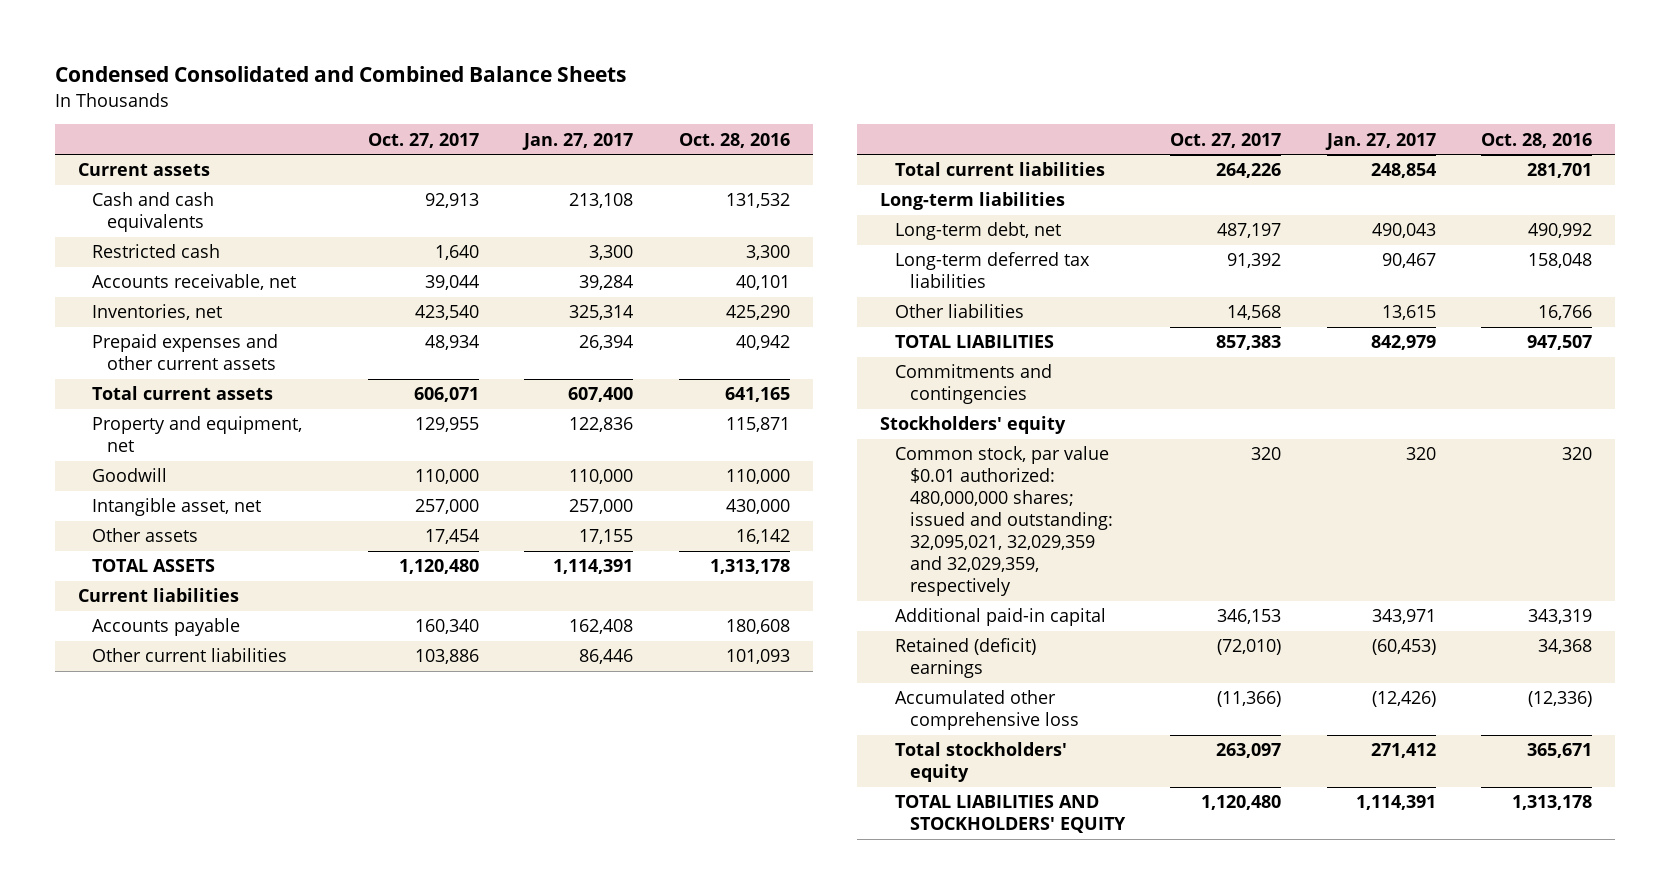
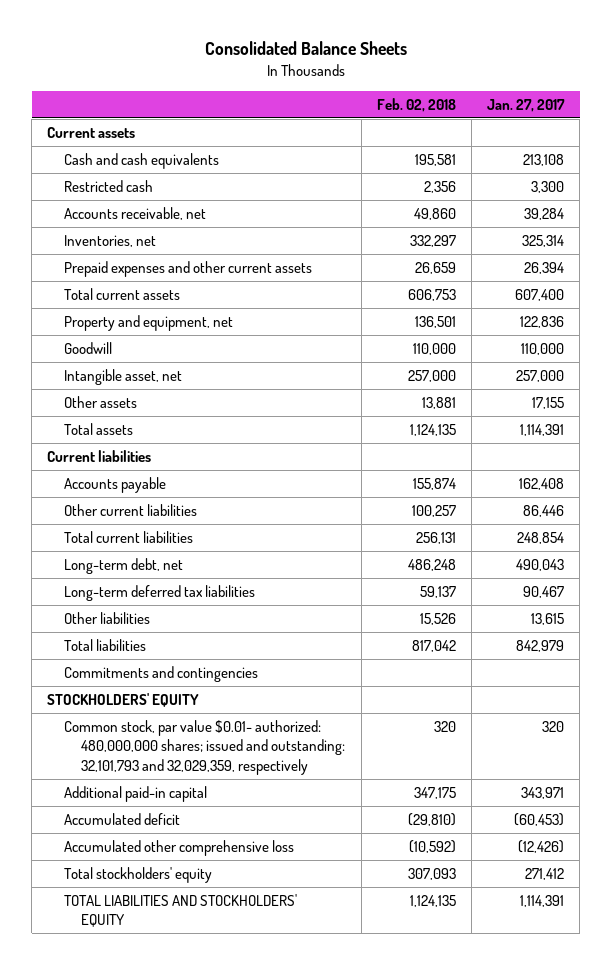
[54,66,626,83] Condensed Consolidated and Combined Balance Sheets -> [204,41,407,56] Consolidated Balance Sheets
[367,132,479,148] Oct. 27, 2017 -> none
[678,132,790,148] Oct. 28, 2016 -> none
none -> [376,97,456,112] Feb. 02, 2018
[92,559,216,573] TOTAL ASSETS -> [64,422,134,435] Total assets
[880,192,1066,211] Long-term liabilities -> none
[894,335,1054,349] TOTAL LIABILITIES -> [64,638,147,651] Total liabilities
[880,416,1067,435] Stockholders' equity -> [47,692,200,707] STOCKHOLDERS' EQUITY
[894,446,1113,597] Common stock, par value $0.01 authorized: 480,000,000 shares; issued and outstanding: 32,095,021, 32,029,359 and 32,029,359, respectively -> [64,719,346,775] Common stock, par value $0.01- authorized: 480,000,000 shares; issued and outstanding: 32,101,793 and 32,029,359, respectively
[894,638,1036,679] Retained (deficit) earnings -> [64,812,181,825] Accumulated deficit

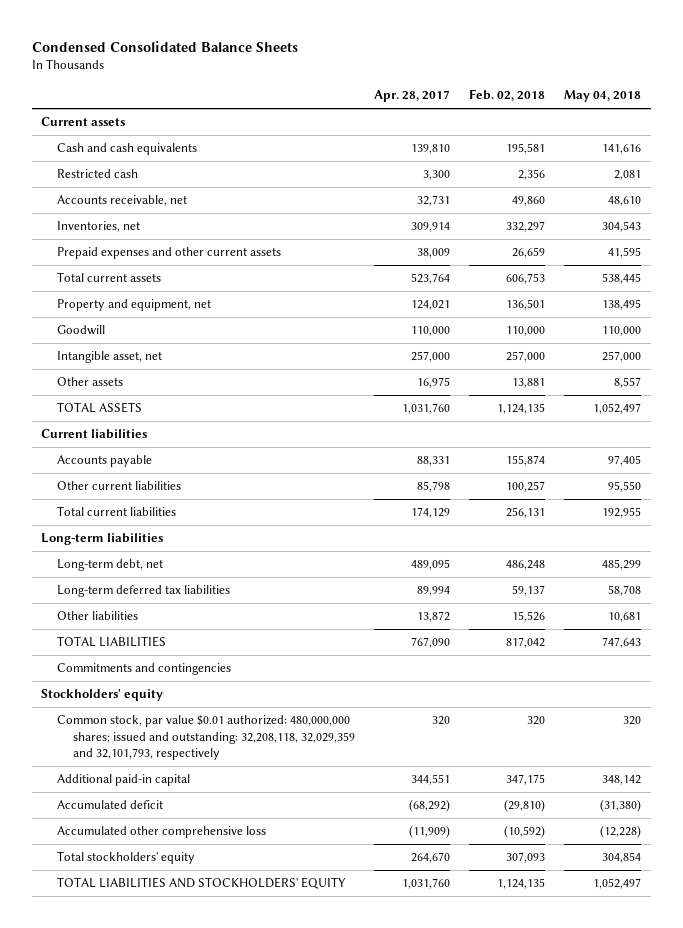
[204,41,407,56] Consolidated Balance Sheets -> [31,40,298,52] Condensed Consolidated Balance Sheets
[487,98,566,112] Jan. 27, 2017 -> none
none -> [374,90,451,103] Apr. 28, 2017
none -> [564,90,642,103] May 04, 2018
[64,422,134,435] Total assets -> [57,402,143,414] TOTAL ASSETS
none -> [41,533,164,546] Long-term liabilities
[64,638,147,651] Total liabilities -> [57,636,167,648] TOTAL LIABILITIES
[47,692,200,707] STOCKHOLDERS' EQUITY -> [41,689,164,702] Stockholders' equity
[64,719,346,775] Common stock, par value $0.01- authorized: 480,000,000 shares; issued and outstanding: 32,101,793 and 32,029,359, respectively -> [57,715,356,761] Common stock, par value $0.01 authorized: 480,000,000 shares; issued and outstanding: 32,208,118, 32,029,359 and 32,101,793, respectively

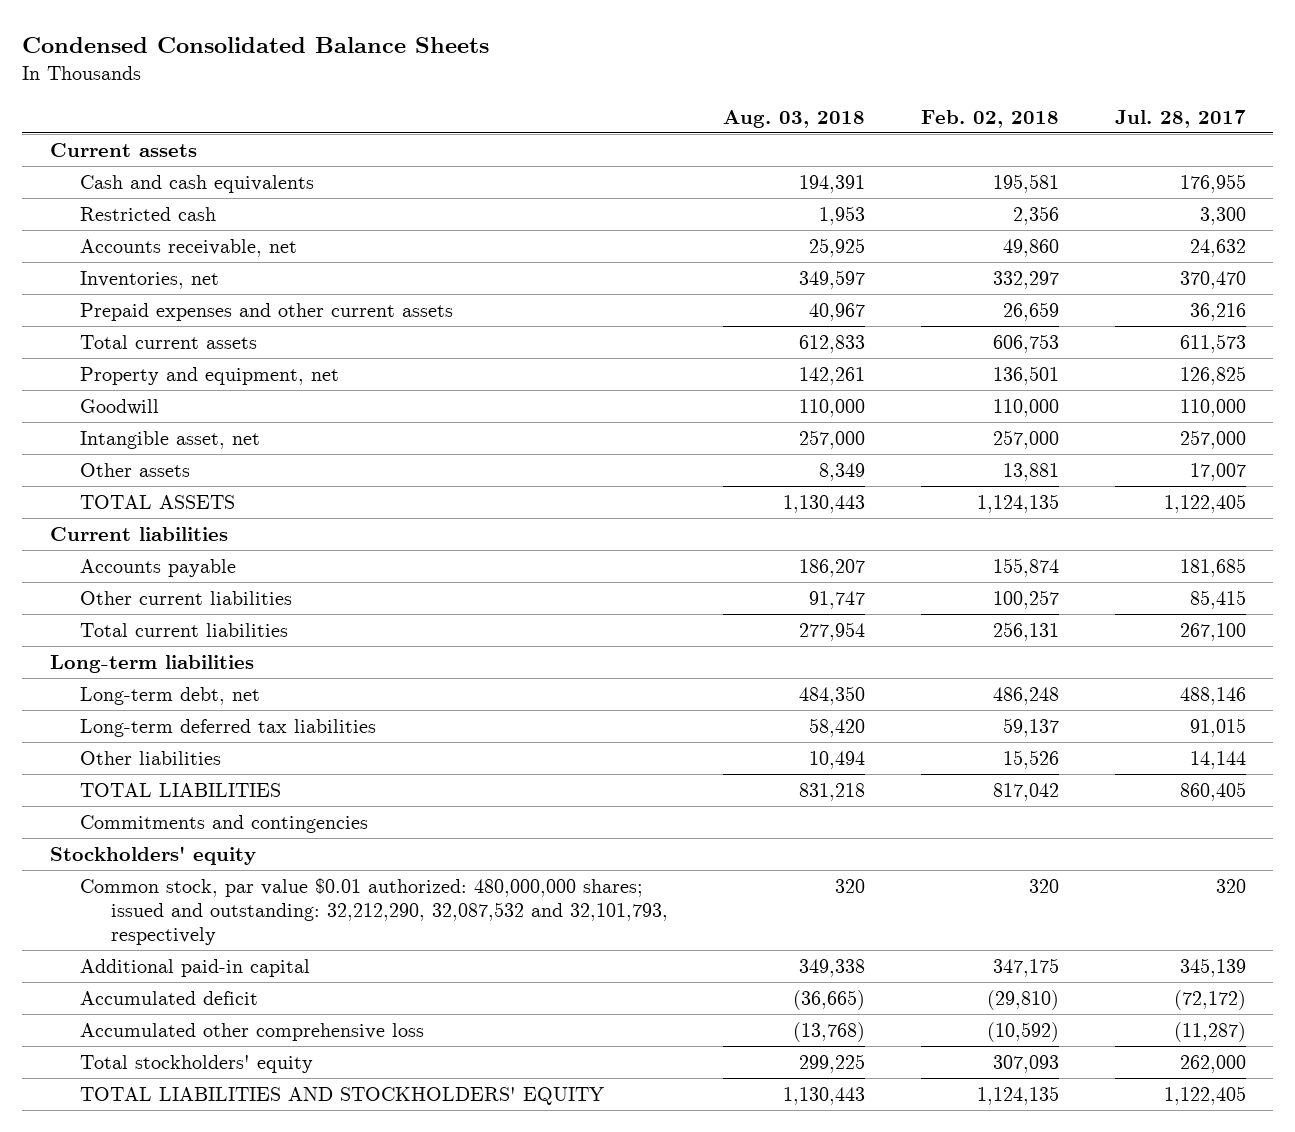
[374,90,451,103] Apr. 28, 2017 -> none
[564,90,642,103] May 04, 2018 -> none
none -> [723,109,866,128] Aug. 03, 2018
none -> [1114,109,1246,128] Jul. 28, 2017
[57,715,356,761] Common stock, par value $0.01 authorized: 480,000,000 shares; issued and outstanding: 32,208,118, 32,029,359 and 32,101,793, respectively -> [80,878,668,946] Common stock, par value $0.01 authorized: 480,000,000 shares; issued and outstanding: 32,212,290, 32,087,532 and 32,101,793, respectively

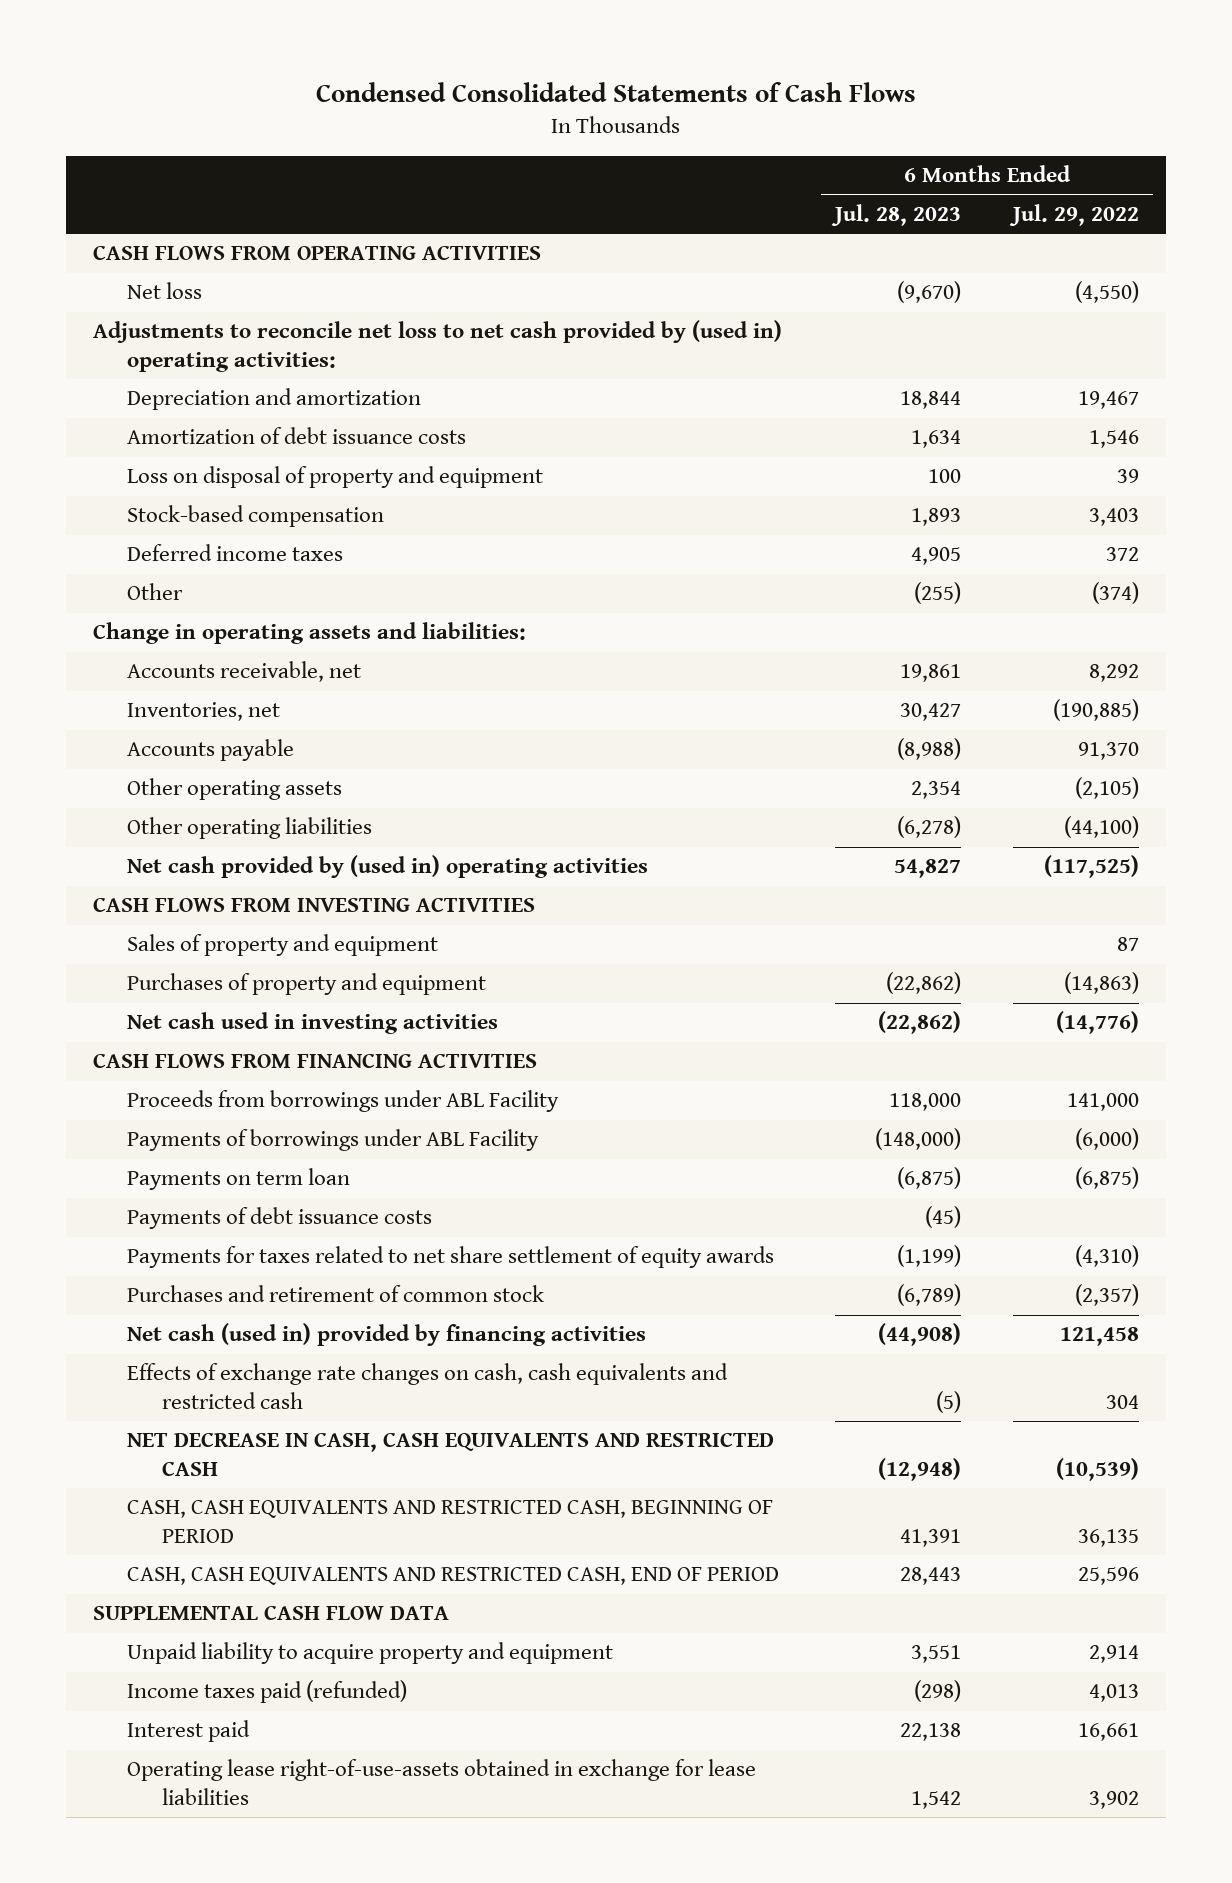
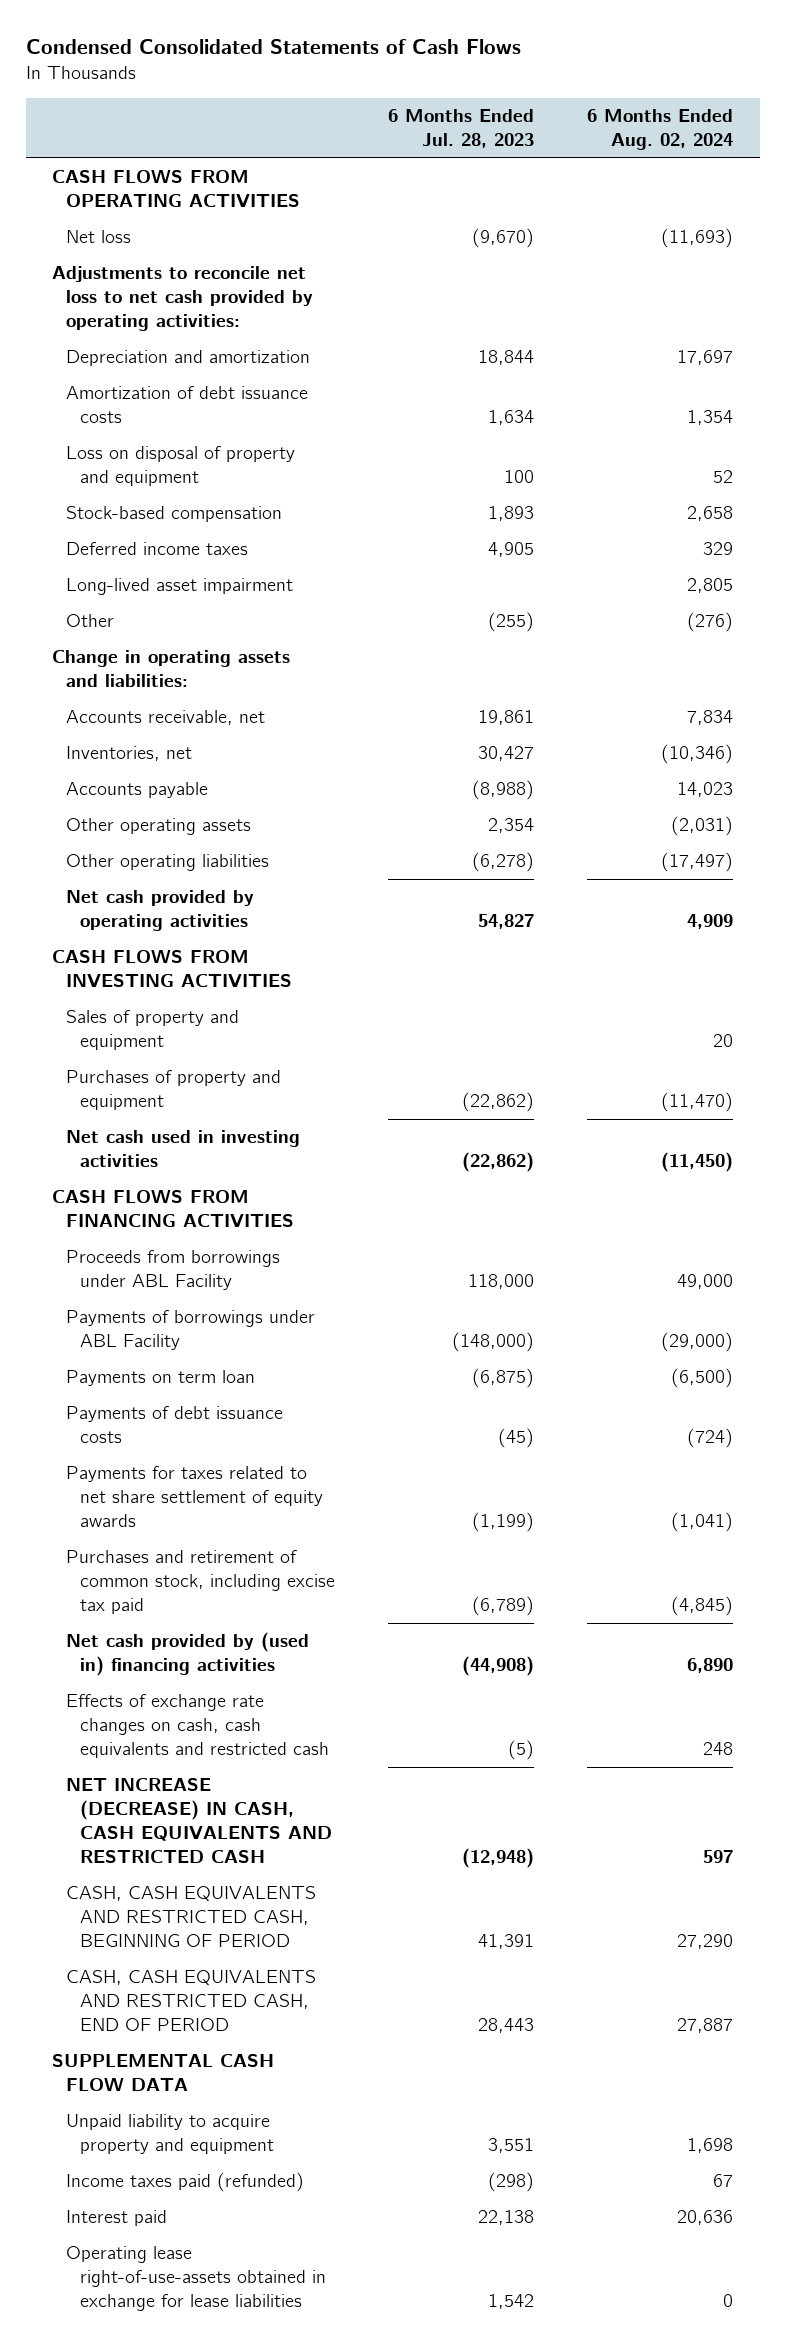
[1009,203,1140,226] Jul. 29, 2022 -> none
none -> [587,108,734,150] 6 Months Ended Aug. 02, 2024
[92,320,782,372] Adjustments to reconcile net loss to net cash provided by (used in) operating activities: -> [52,266,314,332] Adjustments to reconcile net loss to net cash provided by operating activities:
none -> [66,578,294,596] Long-lived asset impairment
[127,855,649,879] Net cash provided by (used in) operating activities -> [66,890,255,932] Net cash provided by operating activities
[127,1285,545,1303] Purchases and retirement of common stock -> [66,1550,336,1615] Purchases and retirement of common stock, including excise tax paid
[127,1323,647,1347] Net cash (used in) provided by financing activities -> [66,1632,310,1677] Net cash provided by (used in) financing activities
[127,1432,775,1476] NET DECREASE IN CASH, CASH EQUIVALENTS AND RESTRICTED CASH -> [66,1778,333,1864] NET INCREASE (DECREASE) IN CASH, CASH EQUIVALENTS AND RESTRICTED CASH

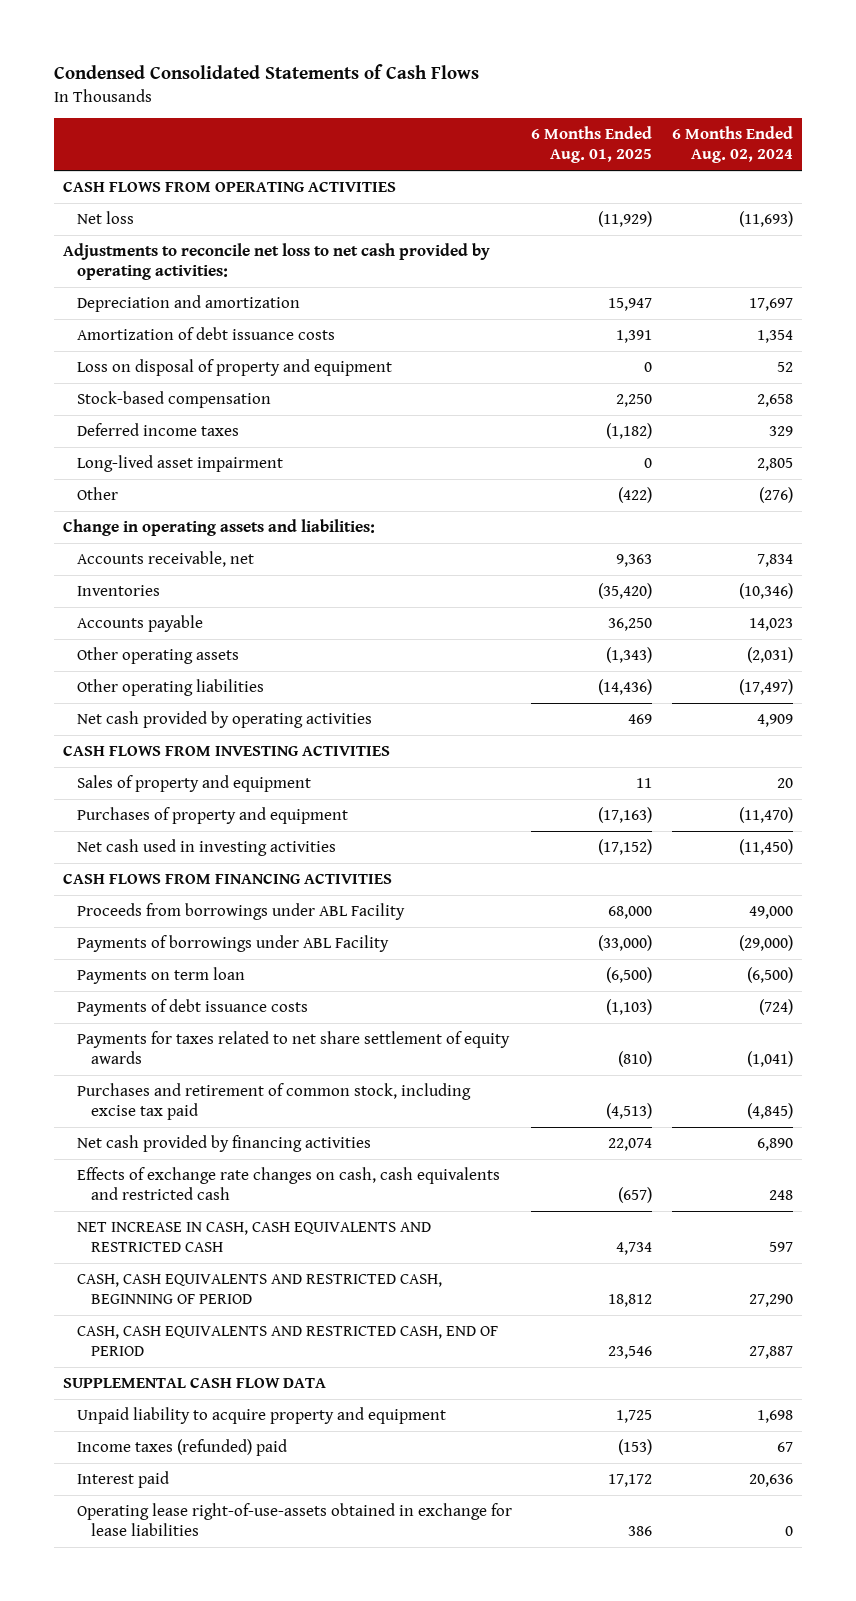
[388,108,535,148] 6 Months Ended Jul. 28, 2023 -> none
none -> [531,126,653,164] 6 Months Ended Aug. 01, 2025
[66,746,193,762] Inventories, net -> [77,585,161,597] Inventories
[66,1632,310,1677] Net cash provided by (used in) financing activities -> [77,1135,372,1153] Net cash provided by financing activities
[66,1778,333,1864] NET INCREASE (DECREASE) IN CASH, CASH EQUIVALENTS AND RESTRICTED CASH -> [77,1222,432,1253] NET INCREASE IN CASH, CASH EQUIVALENTS AND RESTRICTED CASH
[66,2172,305,2193] Income taxes paid (refunded) -> [77,1439,288,1457] Income taxes (refunded) paid

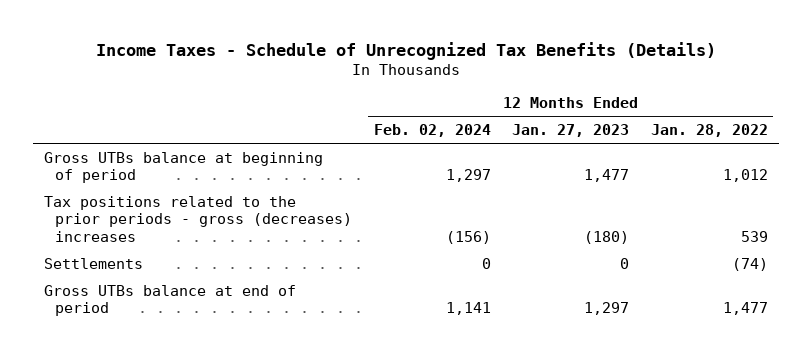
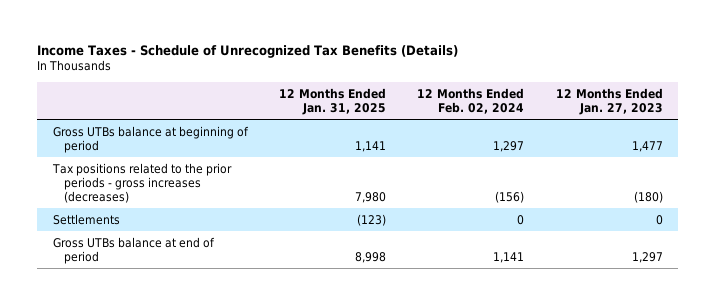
[650,124,768,138] Jan. 28, 2022 -> none
none -> [278,87,386,115] 12 Months Ended Jan. 31, 2025
[43,195,353,242] Tax positions related to the prior periods - gross (decreases) increases -> [51,162,232,203] Tax positions related to the prior periods - gross increases (decreases)

